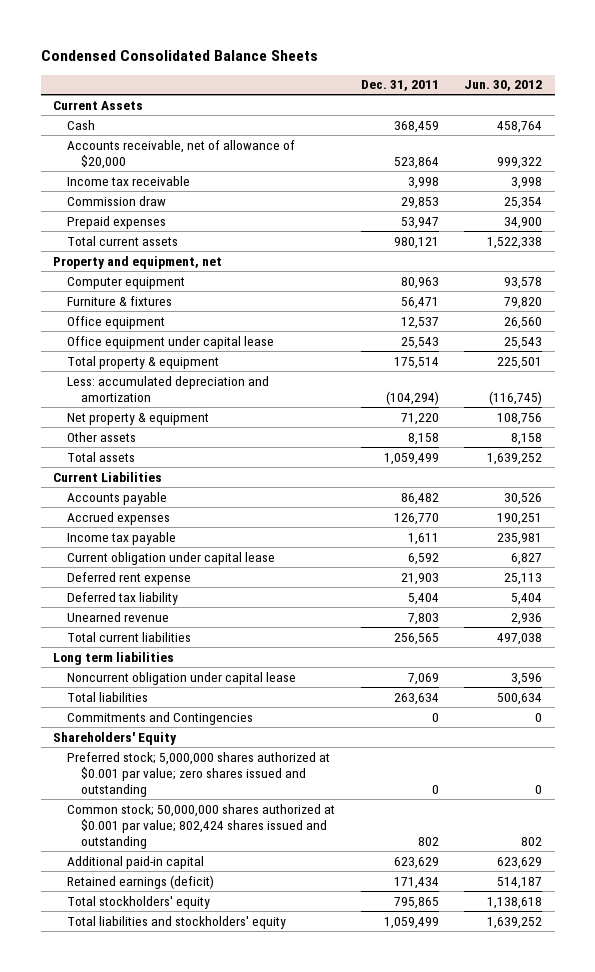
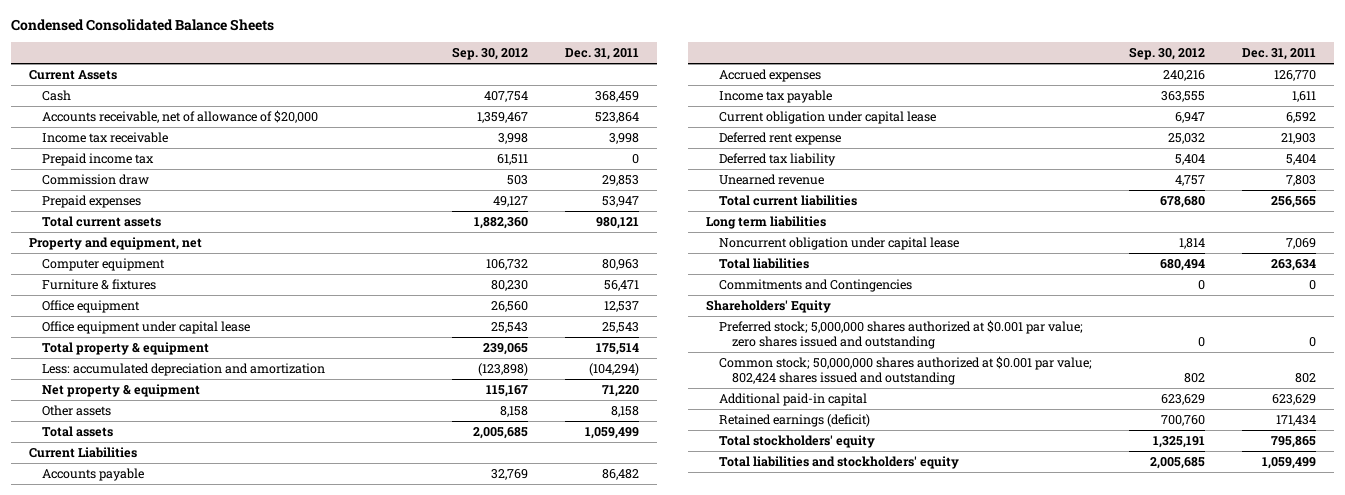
[464,80,543,92] Jun. 30, 2012 -> none
none -> [451,47,528,61] Sep. 30, 2012
none -> [42,152,155,166] Prepaid income tax

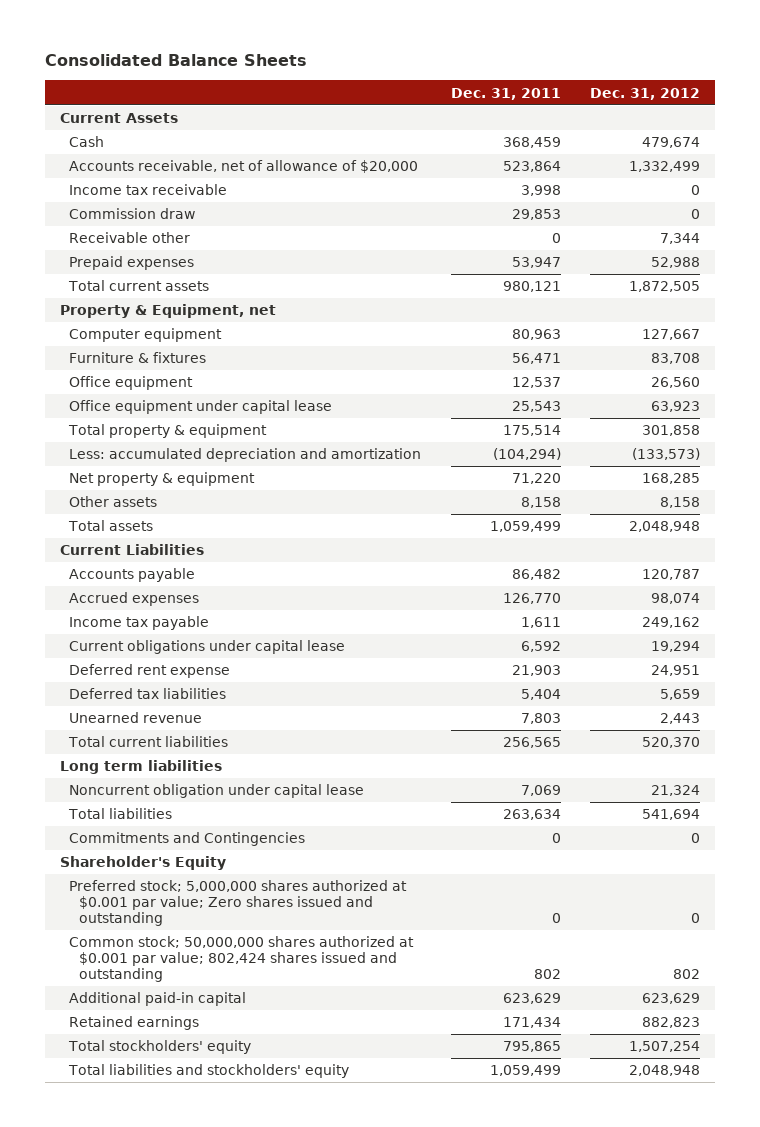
[10,18,274,31] Condensed Consolidated Balance Sheets -> [45,54,308,67] Consolidated Balance Sheets
[451,47,528,61] Sep. 30, 2012 -> none
none -> [589,87,700,100] Dec. 31, 2012
[42,152,155,166] Prepaid income tax -> none
none -> [69,232,191,244] Receivable other
[29,236,203,250] Property and equipment, net -> [59,304,276,319] Property & Equipment, net
[719,110,937,124] Current obligation under capital lease -> [69,640,346,655] Current obligations under capital lease
[719,152,837,166] Deferred tax liability -> [69,688,227,700] Deferred tax liabilities
[706,299,832,313] Shareholders' Equity -> [59,856,226,871] Shareholder's Equity
[719,319,1084,350] Preferred stock; 5,000,000 shares authorized at $0.001 par value; zero shares issued and outstanding -> [69,880,408,927] Preferred stock; 5,000,000 shares authorized at $0.001 par value; Zero shares issued and outstanding
[719,413,871,427] Retained earnings (deficit) -> [69,1016,200,1031] Retained earnings

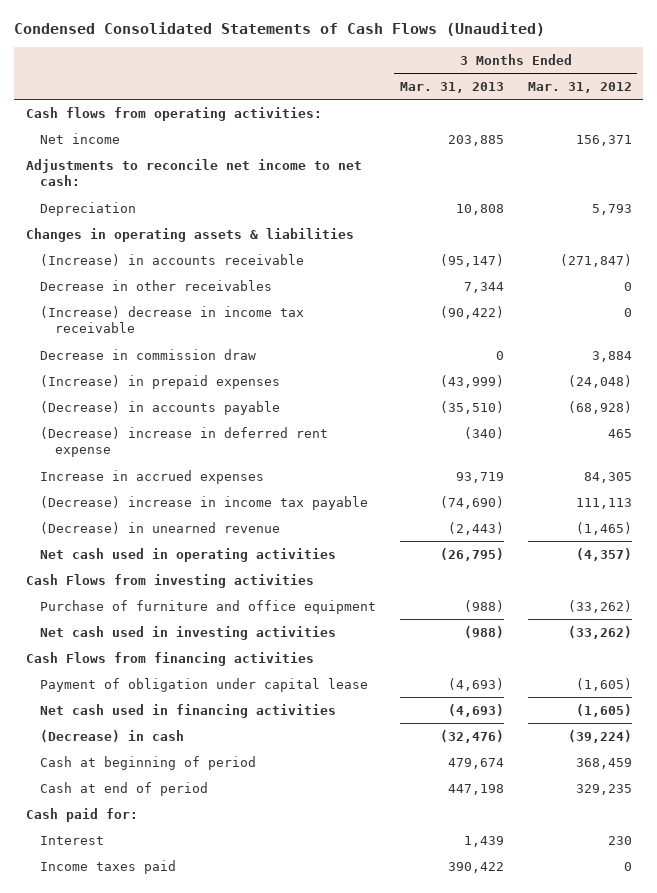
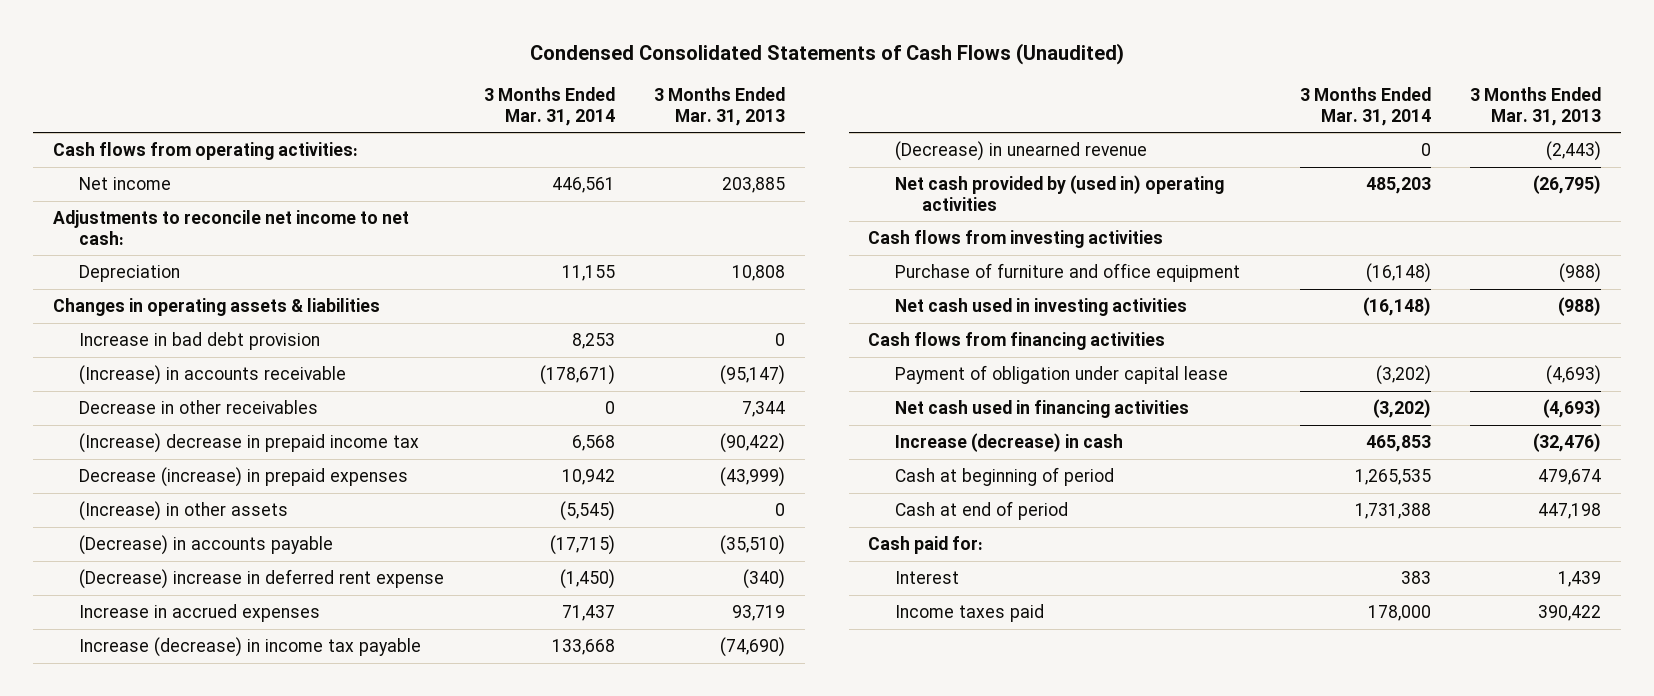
[527,81,632,93] Mar. 31, 2012 -> none
none -> [483,86,615,126] 3 Months Ended Mar. 31, 2014
none -> [79,332,321,351] Increase in bad debt provision
[40,348,257,360] Decrease in commission draw -> none
[40,305,305,334] (Increase) decrease in income tax receivable -> [79,433,420,454] (Increase) decrease in prepaid income tax
[40,374,281,389] (Increase) in prepaid expenses -> [79,467,409,488] Decrease (increase) in prepaid expenses
none -> [79,501,289,522] (Increase) in other assets
[40,495,369,510] (Decrease) increase in income tax payable -> [79,637,422,658] Increase (decrease) in income tax payable
[40,547,337,562] Net cash used in operating activities -> [895,175,1225,211] Net cash provided by (used in) operating activities
[25,573,314,588] Cash Flows from investing activities -> [868,230,1164,249] Cash flows from investing activities
[25,651,314,666] Cash Flows from financing activities -> [868,332,1166,351] Cash flows from financing activities
[40,729,185,742] (Decrease) in cash -> [895,433,1124,453] Increase (decrease) in cash

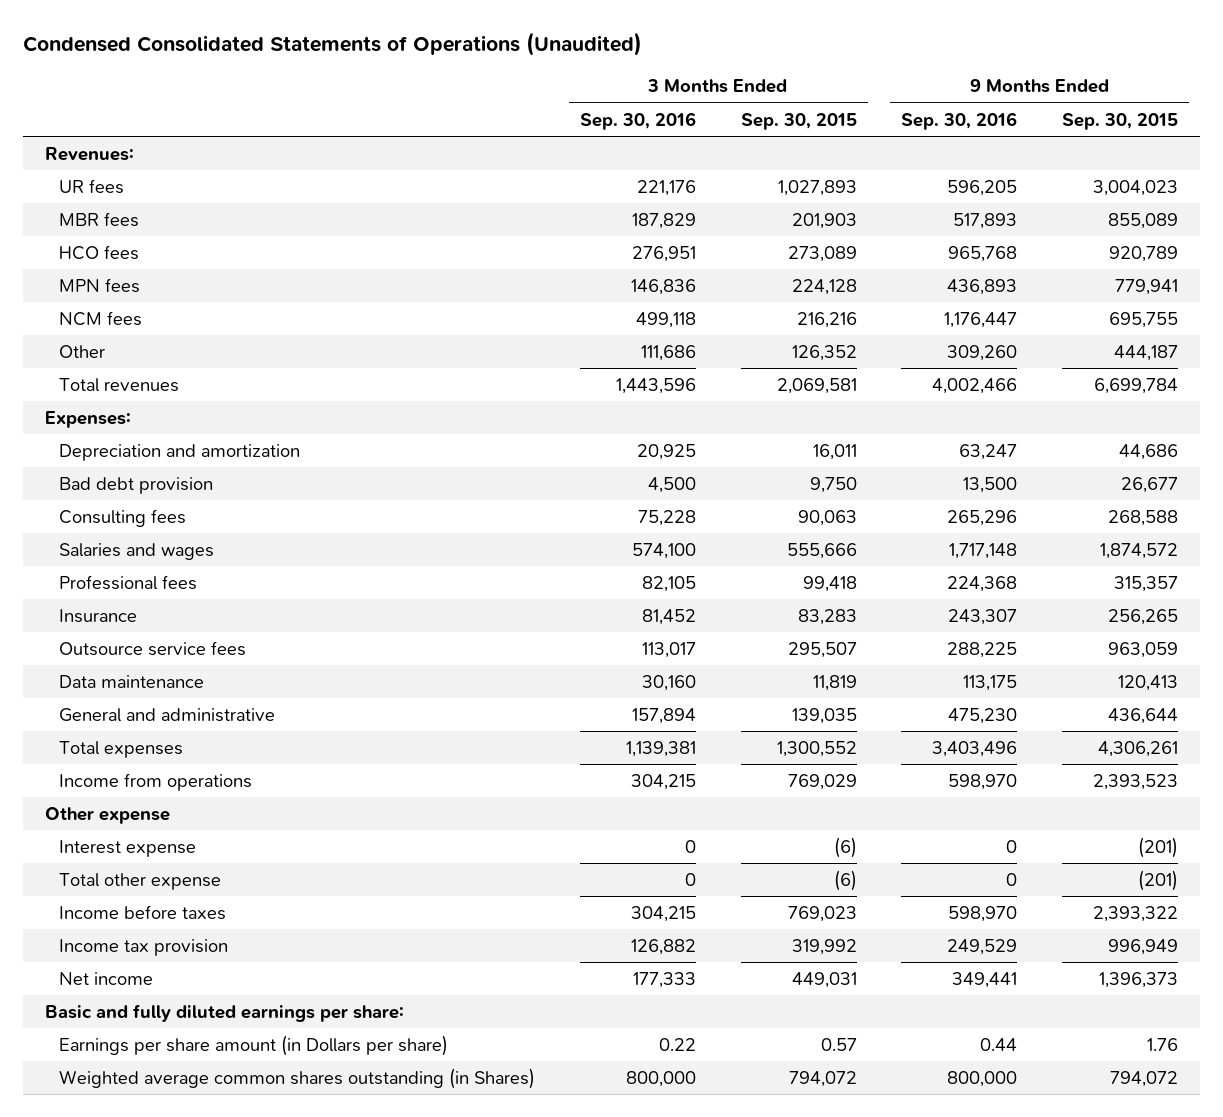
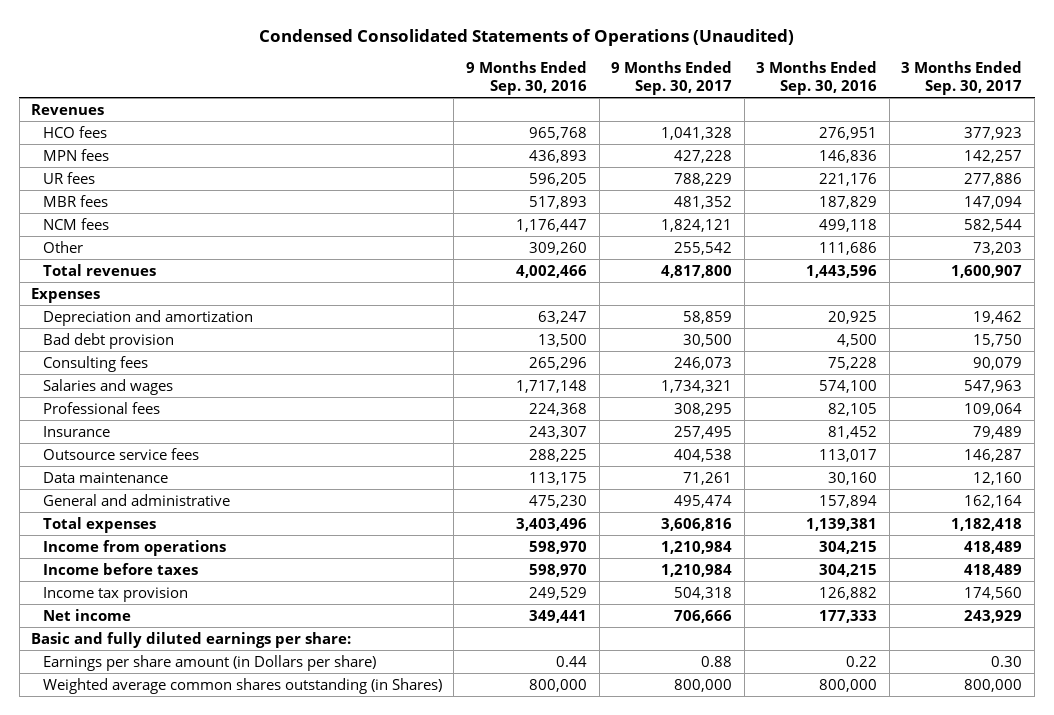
[740,112,857,130] Sep. 30, 2015 -> none
[1061,112,1178,130] Sep. 30, 2015 -> none
none -> [611,61,733,95] 9 Months Ended Sep. 30, 2017
none -> [901,61,1023,95] 3 Months Ended Sep. 30, 2017
[45,146,135,161] Revenues: -> [31,103,105,115] Revenues
[59,178,125,194] UR fees -> [42,171,95,184] UR fees
[59,211,140,227] MBR fees -> [42,194,108,207] MBR fees
[45,410,132,428] Expenses: -> [31,287,101,303] Expenses
[45,806,171,824] Other expense -> none
[59,839,197,857] Interest expense -> none
[59,872,222,890] Total other expense -> none

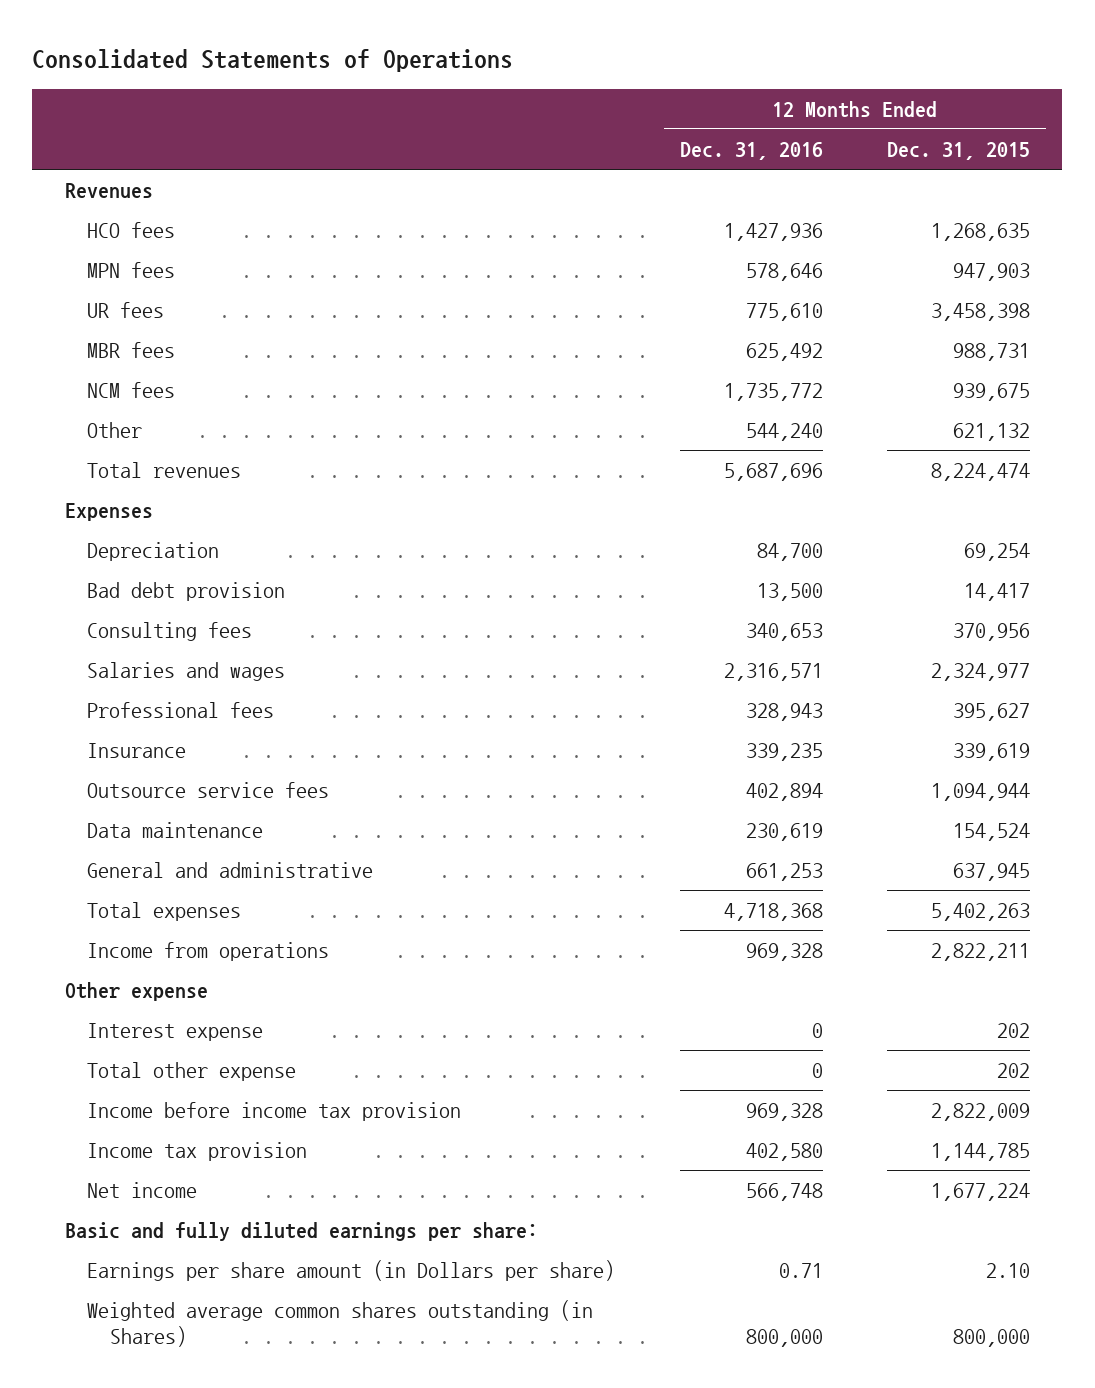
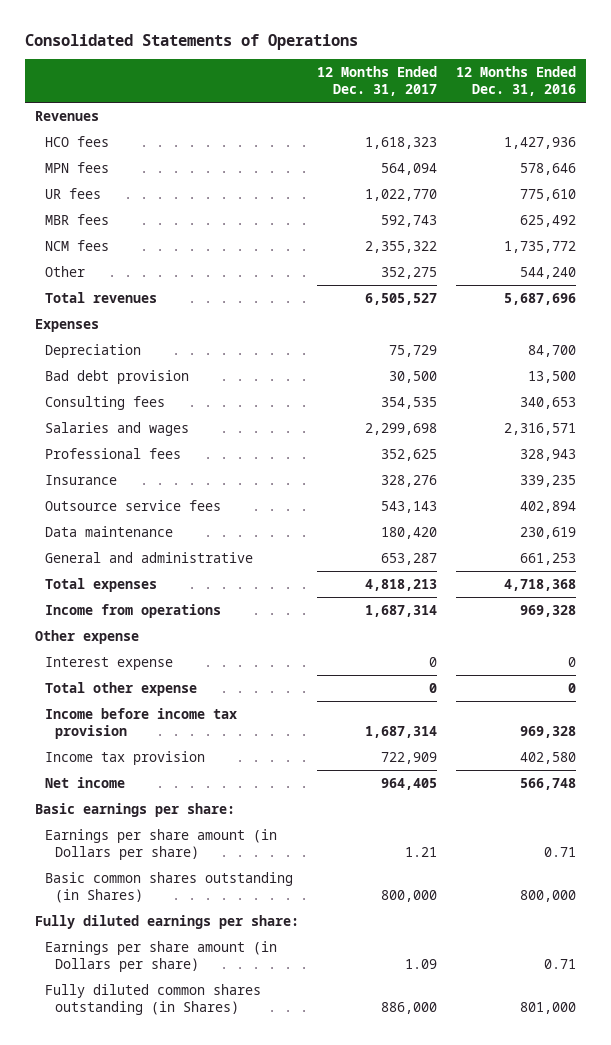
[887,141,1031,160] Dec. 31, 2015 -> none
none -> [317,66,438,97] 12 Months Ended Dec. 31, 2017
[64,1222,538,1242] Basic and fully diluted earnings per share: -> [34,802,235,817] Basic earnings per share:
[87,1300,594,1347] Weighted average common shares outstanding (in Shares) -> [44,871,293,903] Basic common shares outstanding (in Shares)
none -> [34,914,299,929] Fully diluted earnings per share:
none -> [44,940,277,972] Earnings per share amount (in Dollars per share)
none -> [44,983,261,1015] Fully diluted common shares outstanding (in Shares)

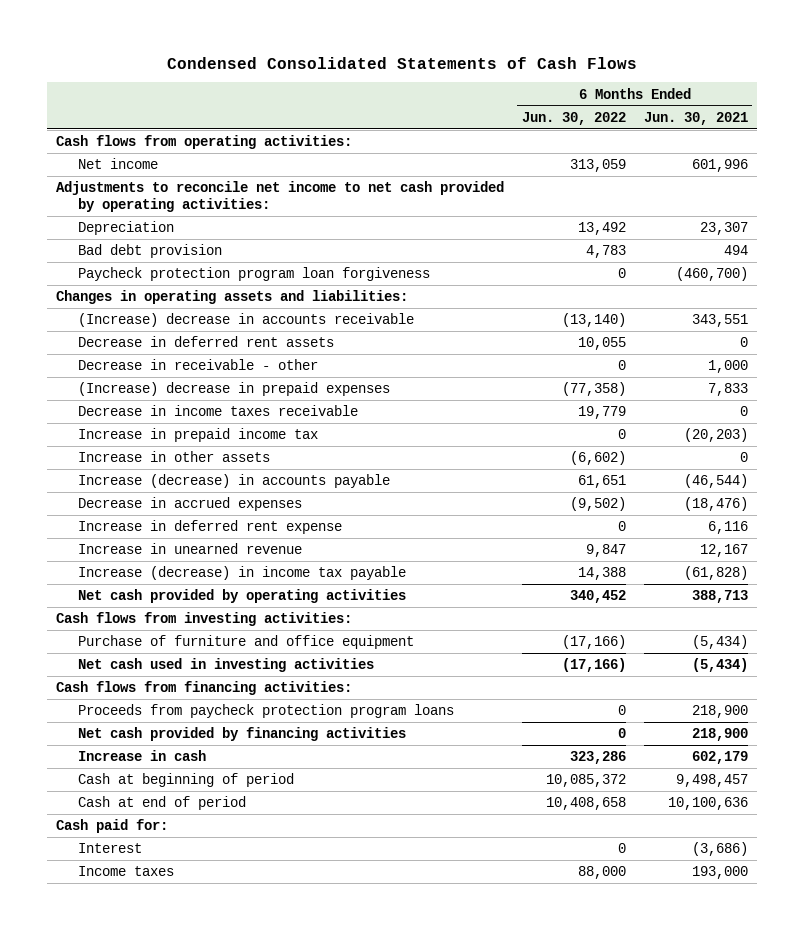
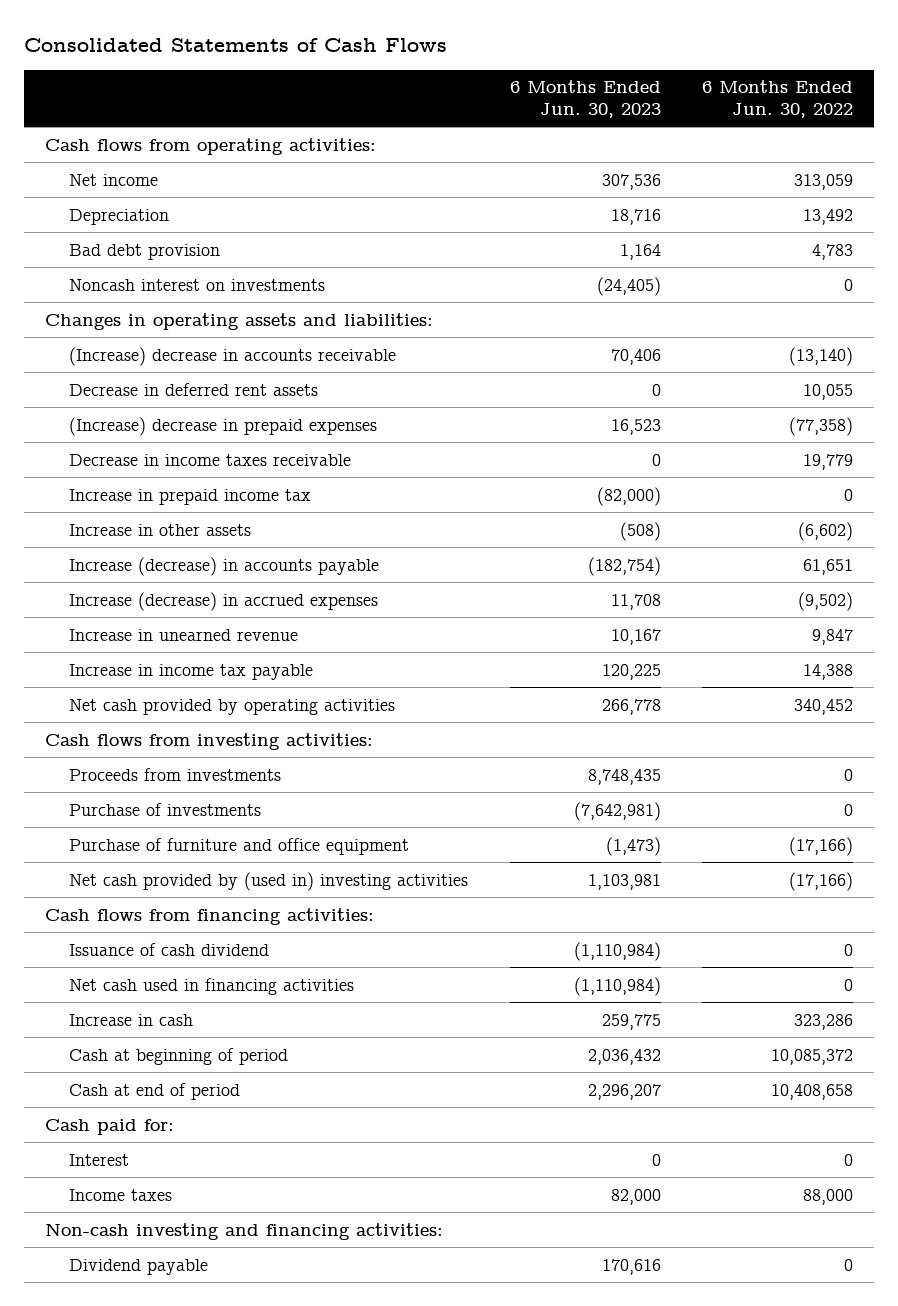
[166,56,637,69] Condensed Consolidated Statements of Cash Flows -> [24,37,448,52] Consolidated Statements of Cash Flows
[643,111,748,125] Jun. 30, 2021 -> none
none -> [509,80,661,118] 6 Months Ended Jun. 30, 2023
[55,181,504,212] Adjustments to reconcile net income to net cash provided by operating activities: -> none
[77,267,430,282] Paycheck protection program loan forgiveness -> none
none -> [69,278,326,291] Noncash interest on investments
[77,359,318,371] Decrease in receivable - other -> none
[77,520,342,535] Increase in deferred rent expense -> none
[77,497,302,512] Decrease in accrued expenses -> [69,591,379,611] Increase (decrease) in accrued expenses
[77,566,406,581] Increase (decrease) in income tax payable -> [69,663,314,680] Increase in income tax payable
none -> [69,767,282,781] Proceeds from investments
none -> [69,802,262,816] Purchase of investments
[77,658,374,673] Net cash used in investing activities -> [69,871,469,891] Net cash provided by (used in) investing activities
[77,704,454,719] Proceeds from paycheck protection program loans -> none
none -> [69,942,270,956] Issuance of cash dividend
[77,727,406,742] Net cash provided by financing activities -> [69,977,355,995] Net cash used in financing activities
none -> [44,1222,443,1240] Non-cash investing and financing activities:
none -> [69,1258,209,1275] Dividend payable

